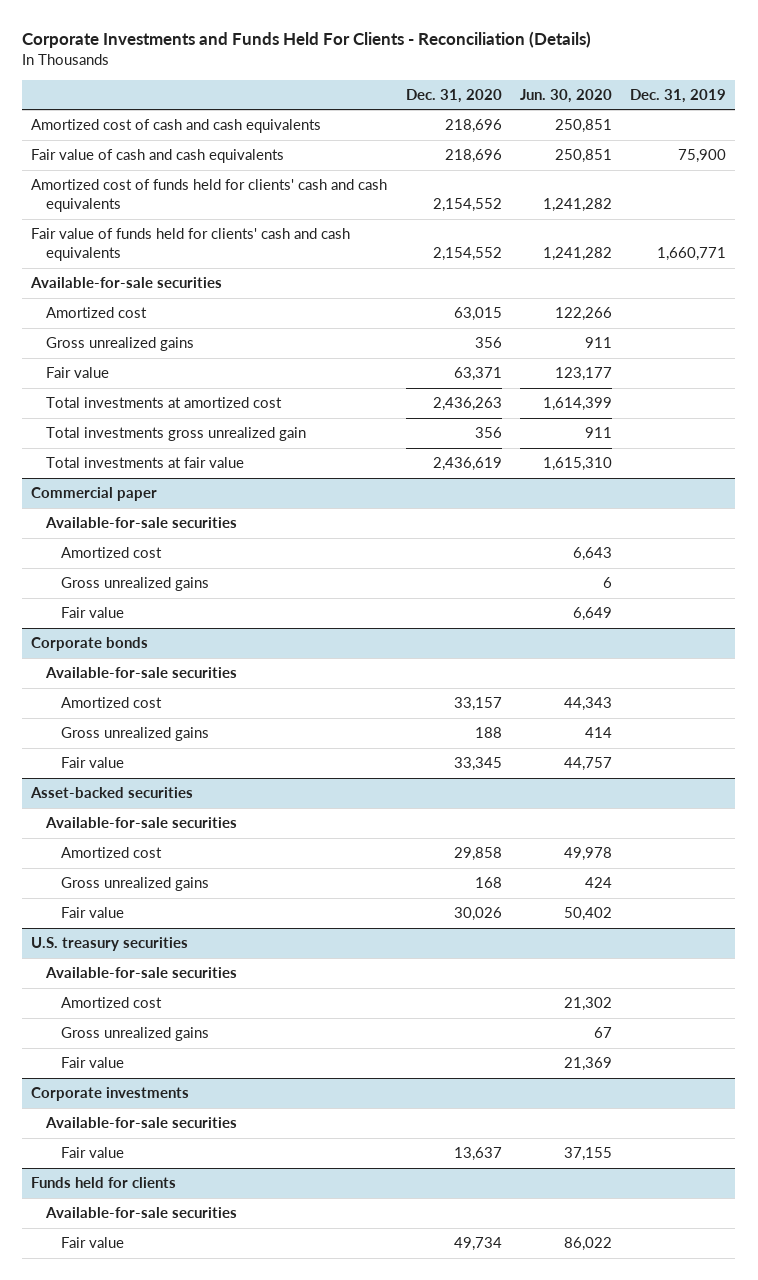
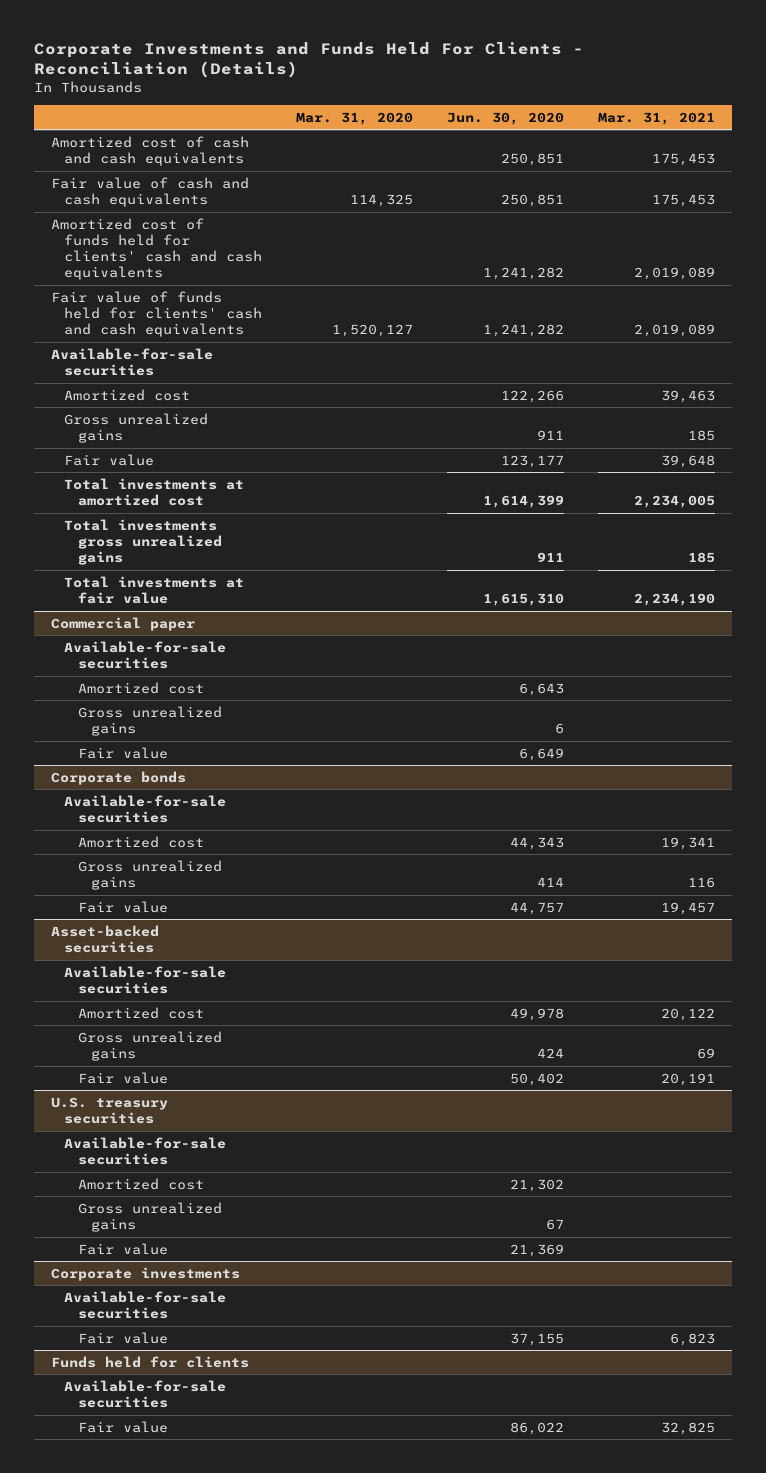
[405,88,502,103] Dec. 31, 2020 -> none
[630,88,727,103] Dec. 31, 2019 -> none
none -> [296,111,414,125] Mar. 31, 2020
none -> [597,111,715,125] Mar. 31, 2021
[45,427,306,442] Total investments gross unrealized gain -> [64,518,222,566] Total investments gross unrealized gains

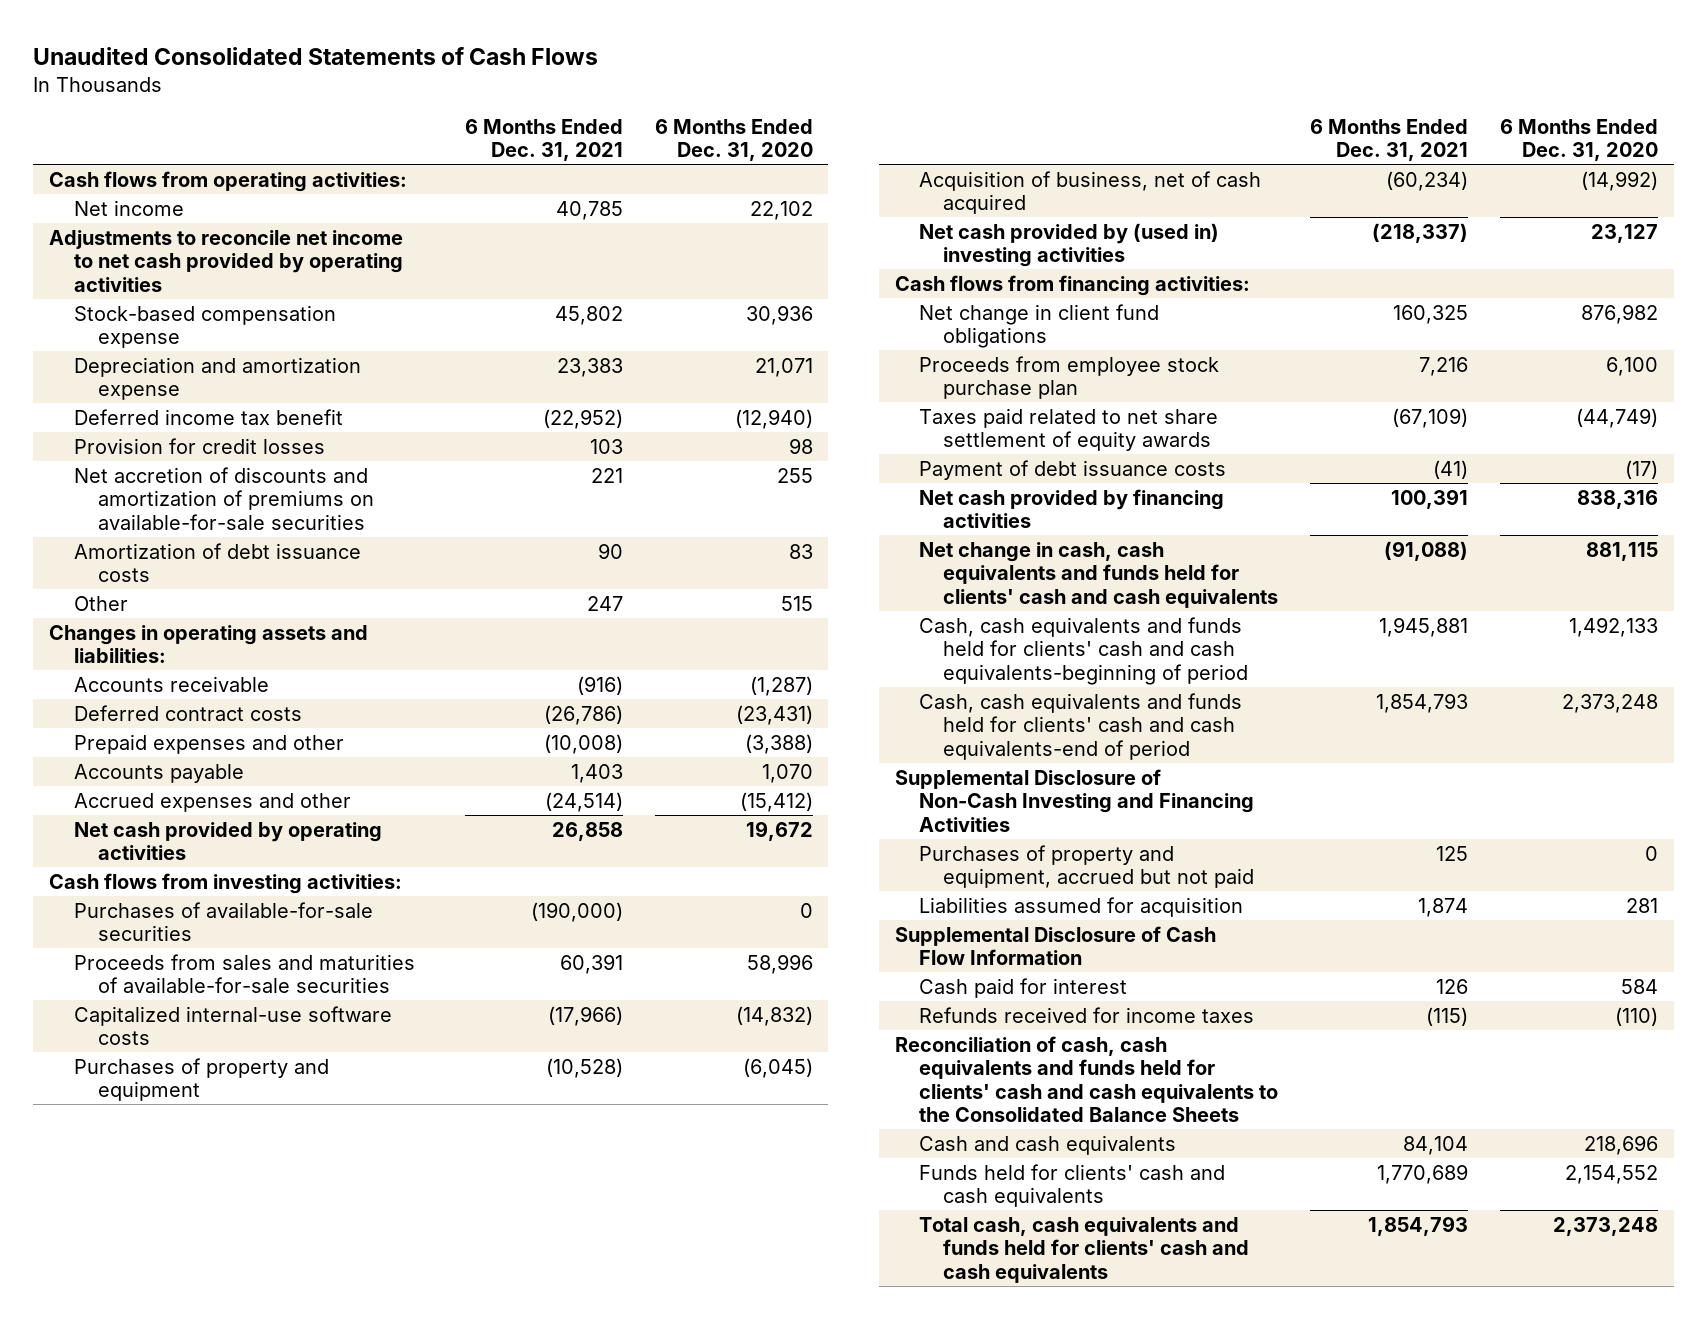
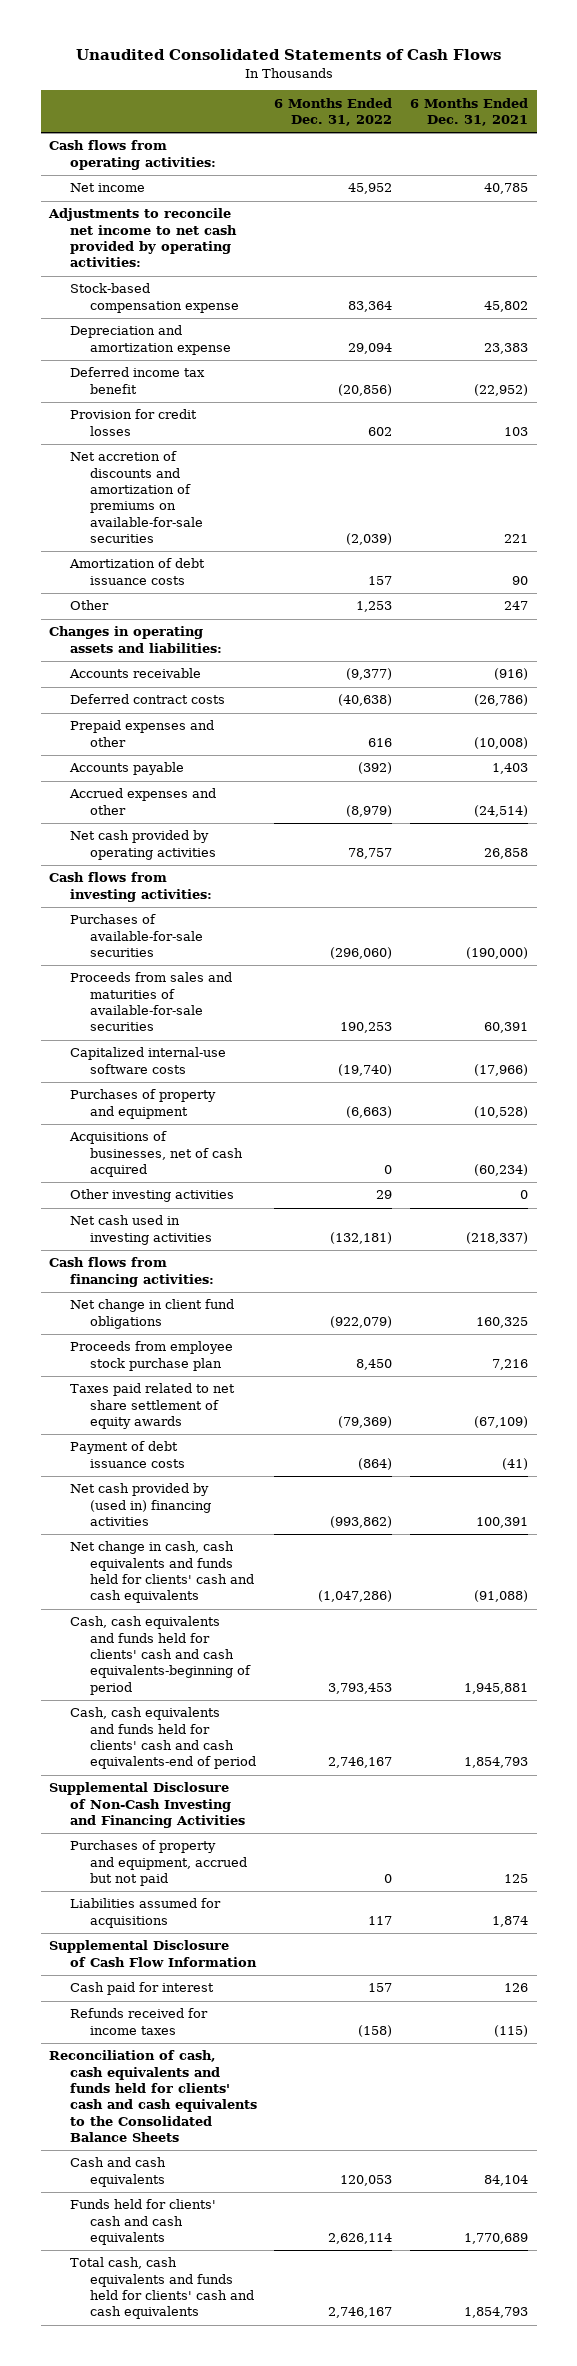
[654,118,813,161] 6 Months Ended Dec. 31, 2020 -> none
none -> [274,97,393,127] 6 Months Ended Dec. 31, 2022
[49,229,404,292] Adjustments to reconcile net income to net cash provided by operating activities -> [48,208,237,268] Adjustments to reconcile net income to net cash provided by operating activities:
[918,170,1261,215] Acquisition of business, net of cash acquired -> [68,1131,244,1178] Acquisitions of businesses, net of cash acquired
none -> [69,1189,234,1203] Other investing activities
[918,222,1219,268] Net cash provided by (used in) investing activities -> [69,1215,213,1245] Net cash used in investing activities
[918,488,1224,529] Net cash provided by financing activities -> [69,1483,212,1527] Net cash provided by (used in) financing activities
[918,896,1243,917] Liabilities assumed for acquisition -> [69,1898,221,1928] Liabilities assumed for acquisitions

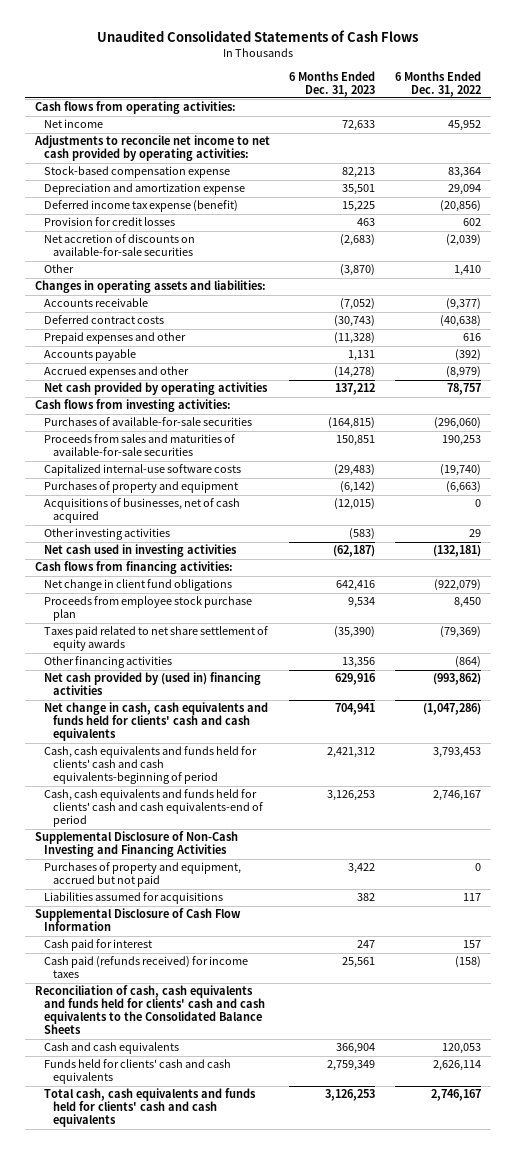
[409,97,528,127] 6 Months Ended Dec. 31, 2021 -> none
none -> [289,70,376,97] 6 Months Ended Dec. 31, 2023
[69,367,205,394] Deferred income tax benefit -> [43,200,238,213] Deferred income tax expense (benefit)
[68,558,205,585] Amortization of debt issuance costs -> none
[69,451,204,543] Net accretion of discounts and amortization of premiums on available-for-sale securities -> [43,234,195,257] Net accretion of discounts on available-for-sale securities
[356,601,393,613] 1,253 -> [454,265,482,277] 1,410
[69,1441,186,1468] Payment of debt issuance costs -> [43,656,172,669] Other financing activities
[69,2008,208,2035] Refunds received for income taxes -> [43,956,248,979] Cash paid (refunds received) for income taxes

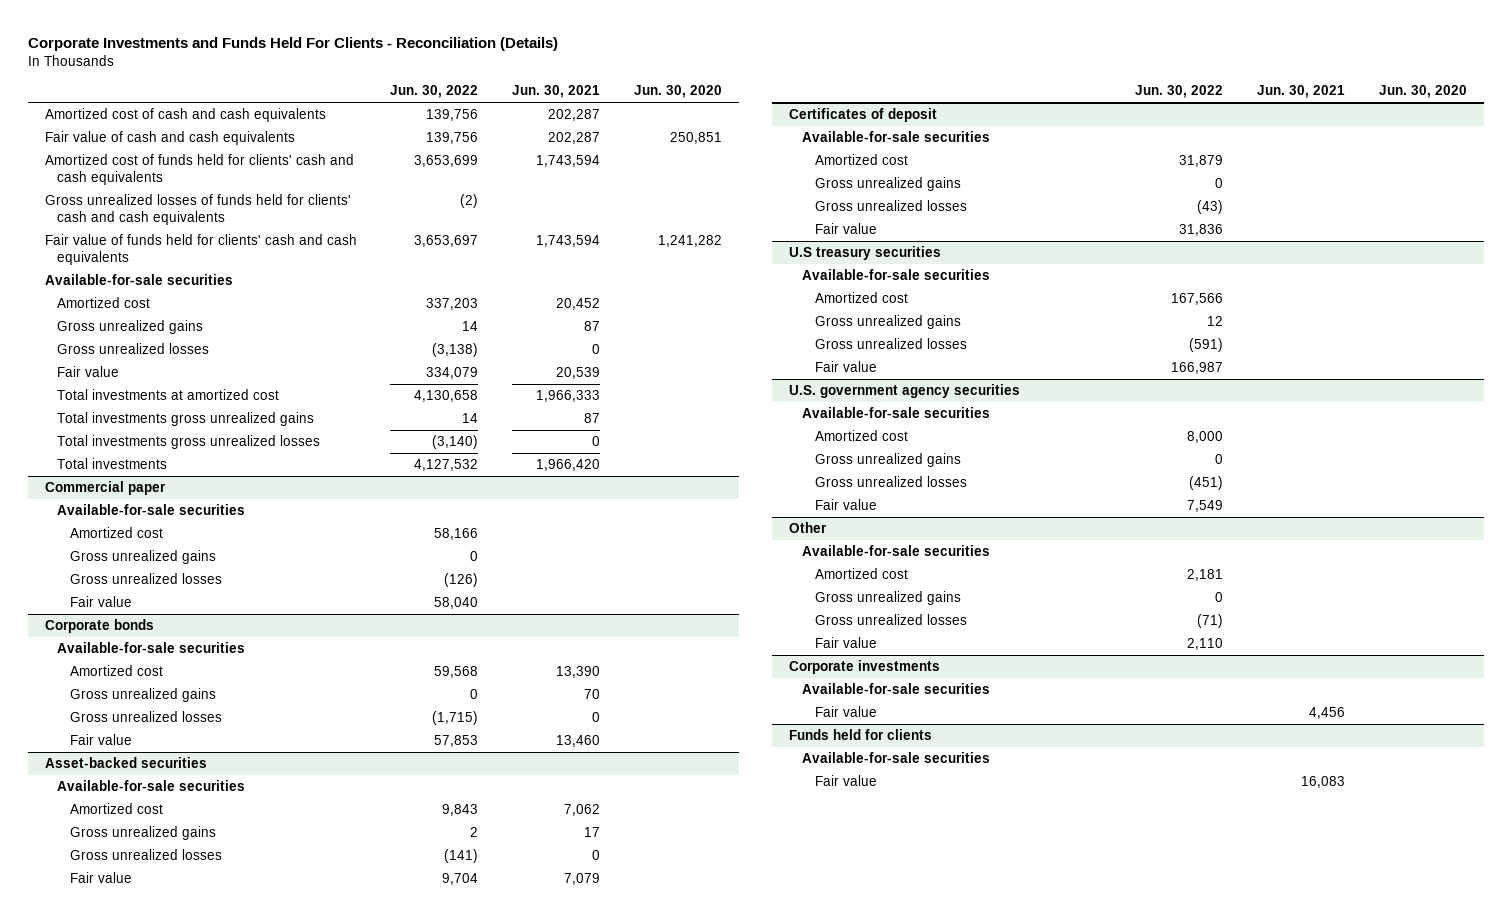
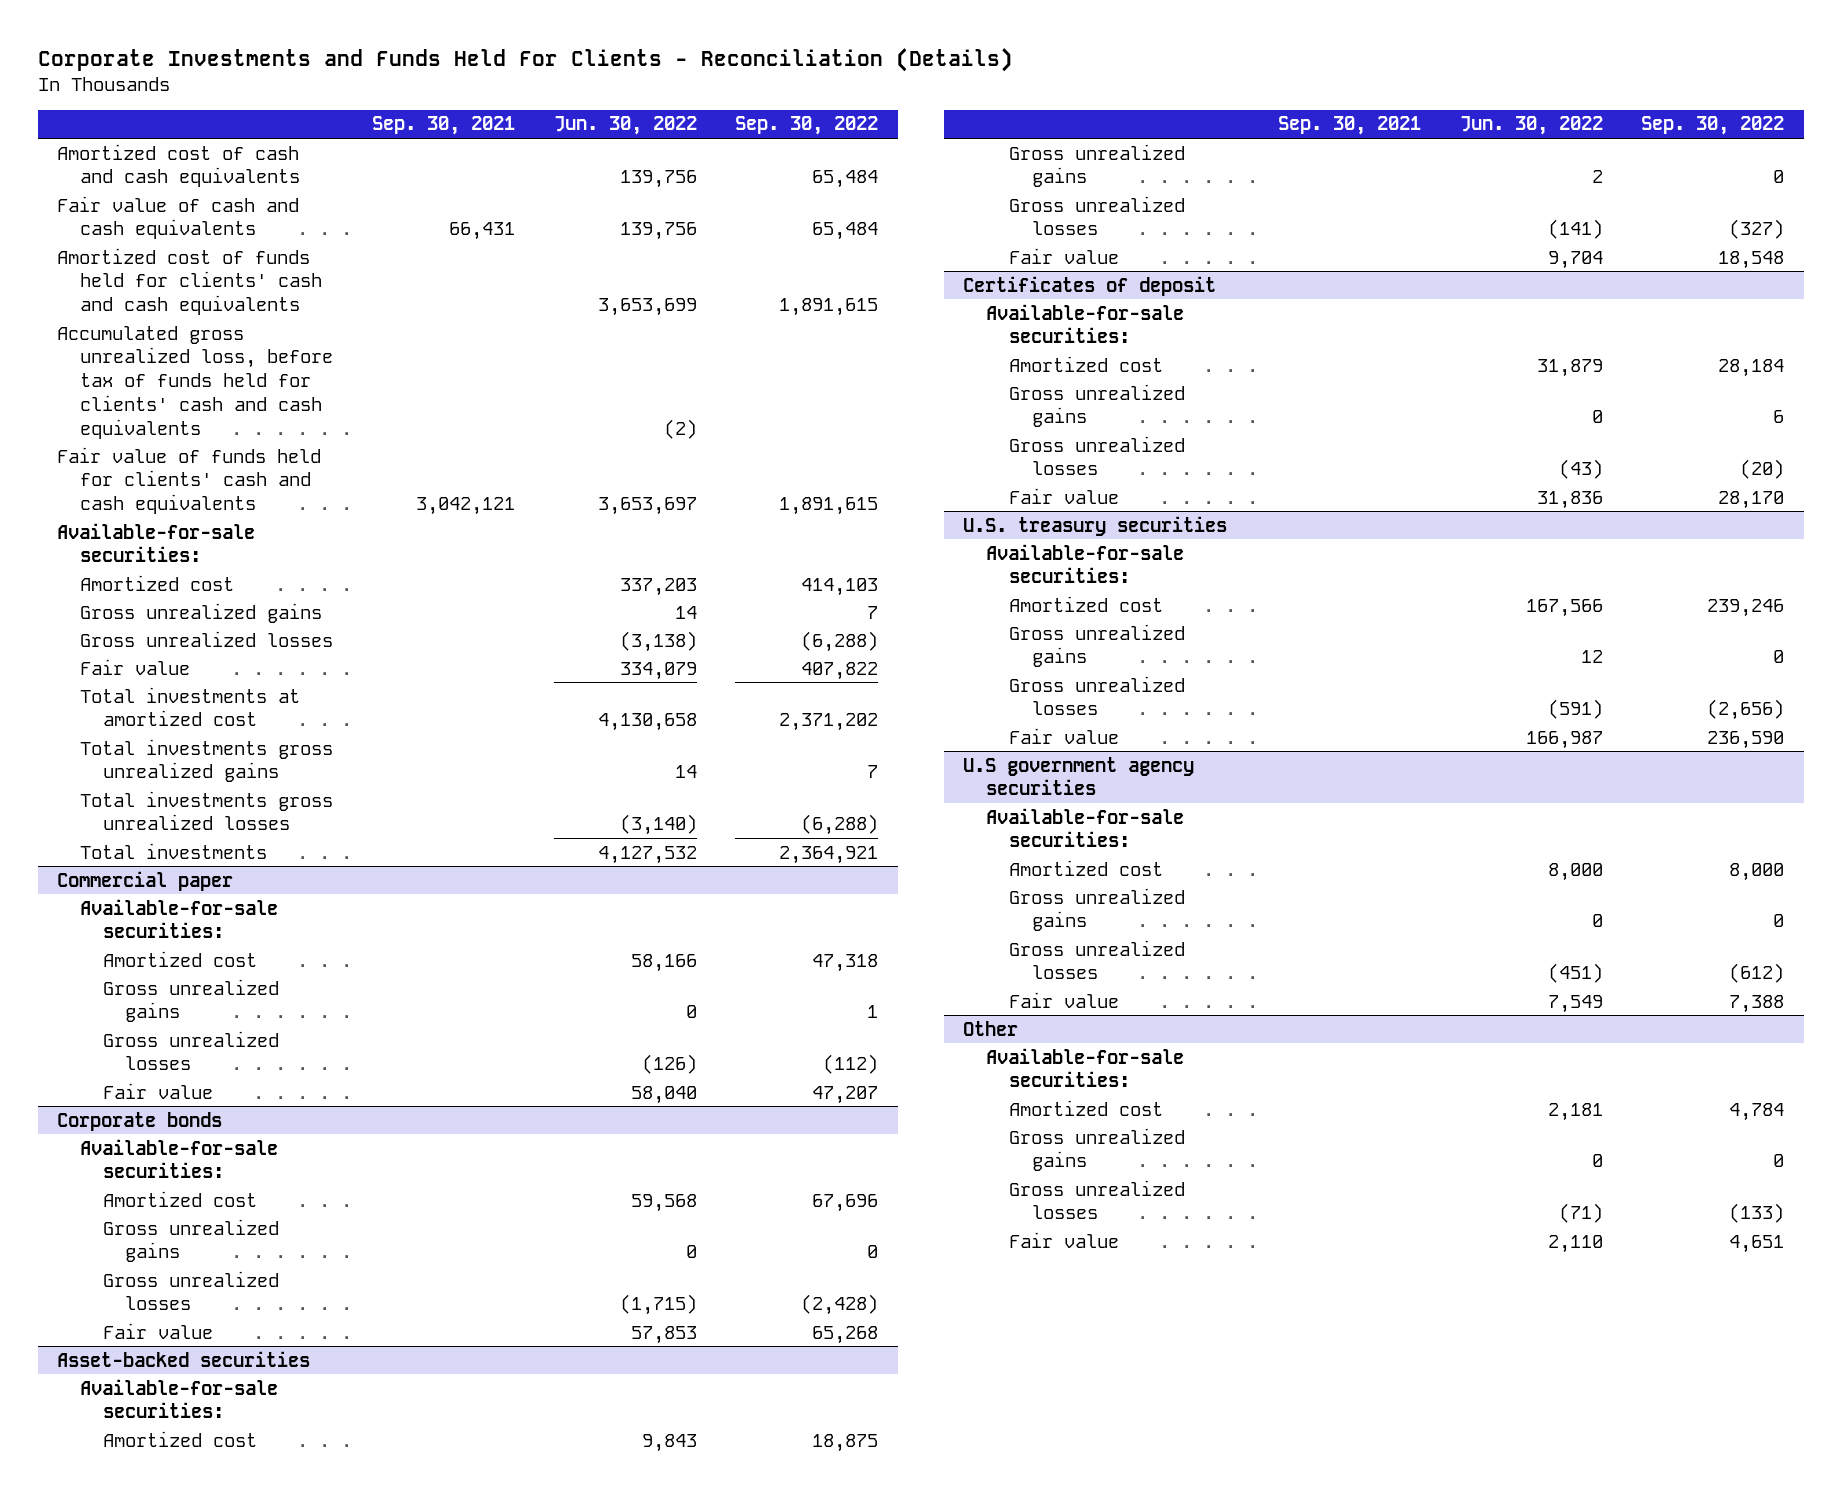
[512,85,601,99] Jun. 30, 2021 -> none
[634,85,723,99] Jun. 30, 2020 -> none
none -> [371,116,515,136] Sep. 30, 2021
none -> [735,116,879,136] Sep. 30, 2022
[44,193,351,225] Gross unrealized losses of funds held for clients' cash and cash equivalents -> [57,325,333,439] Accumulated gross unrealized loss, before tax of funds held for clients' cash and cash equivalents
[44,273,233,285] Available-for-sale securities -> [57,522,256,563] Available-for-sale securities:
[57,503,246,515] Available-for-sale securities -> [79,898,278,939] Available-for-sale securities:
[57,641,246,653] Available-for-sale securities -> [79,1138,278,1179] Available-for-sale securities:
[57,779,246,791] Available-for-sale securities -> [79,1378,278,1419] Available-for-sale securities:
[802,130,991,142] Available-for-sale securities -> [986,303,1185,344] Available-for-sale securities:
[789,245,942,260] U.S treasury securities -> [963,515,1228,536] U.S. treasury securities
[802,268,991,280] Available-for-sale securities -> [986,543,1185,584] Available-for-sale securities:
[789,383,1021,398] U.S. government agency securities -> [963,756,1195,796] U.S government agency securities
[802,406,991,418] Available-for-sale securities -> [986,807,1185,848] Available-for-sale securities:
[802,544,991,556] Available-for-sale securities -> [986,1047,1185,1088] Available-for-sale securities:
[789,659,941,674] Corporate investments -> none
[802,682,991,694] Available-for-sale securities -> none
[814,705,877,717] Fair value -> none
[789,728,933,740] Funds held for clients -> none
[802,751,991,763] Available-for-sale securities -> none
[814,774,877,786] Fair value -> none

